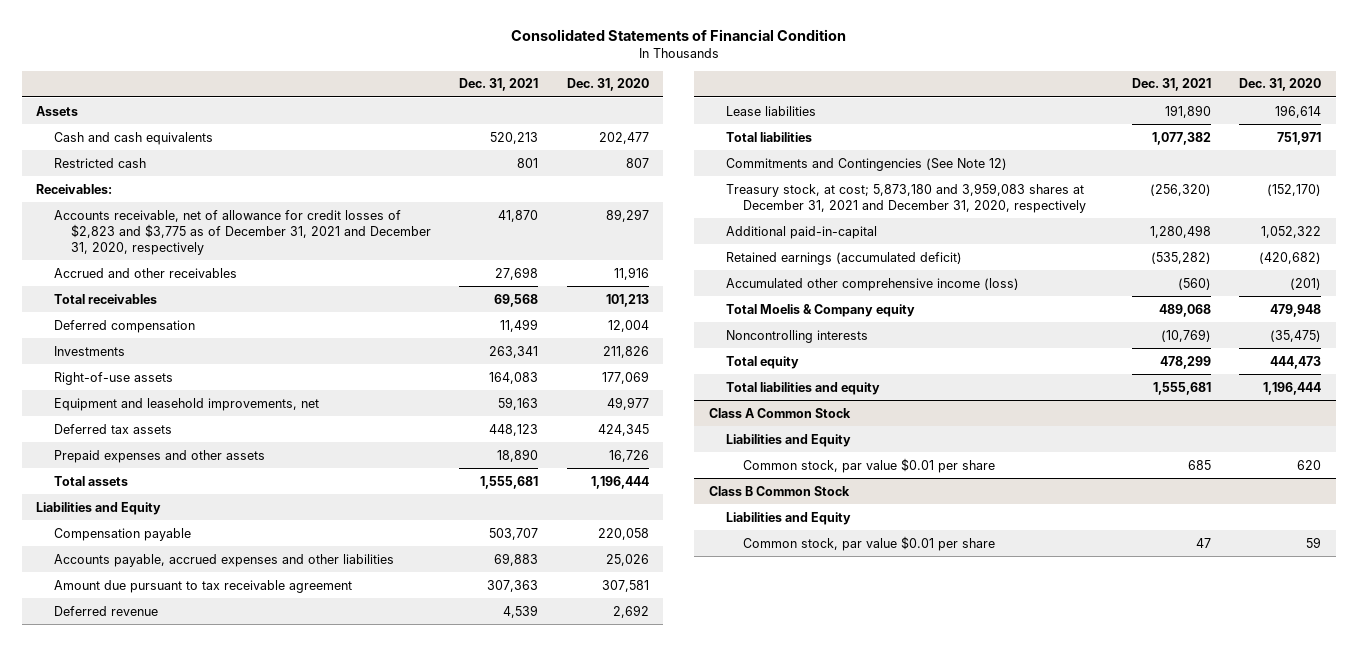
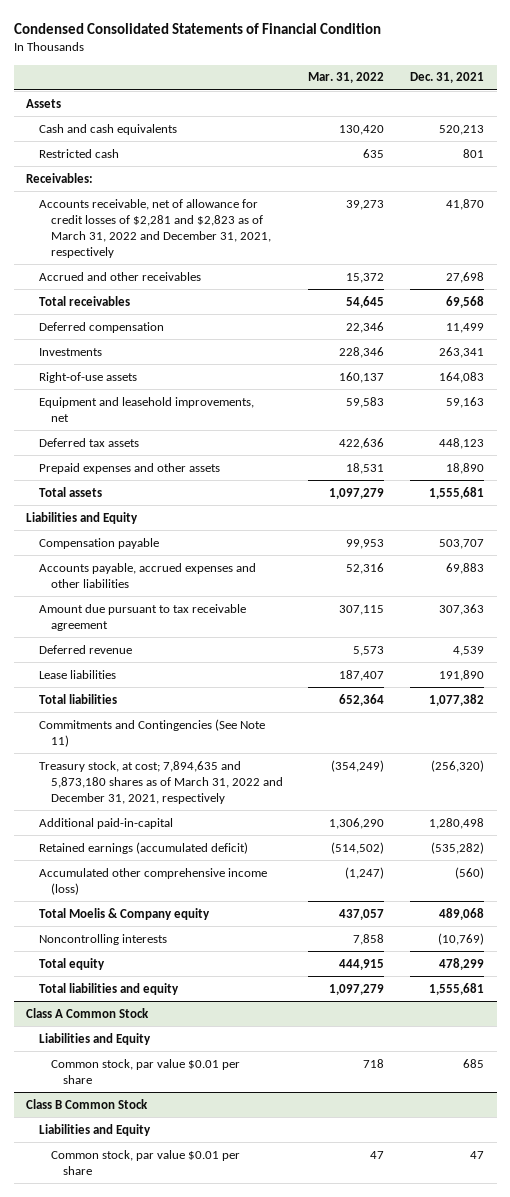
[510,29,846,42] Consolidated Statements of Financial Condition -> [13,22,381,34] Condensed Consolidated Statements of Financial Condition
[567,78,650,92] Dec. 31, 2020 -> none
none -> [308,72,385,84] Mar. 31, 2022
[53,209,431,255] Accounts receivable, net of allowance for credit losses of $2,823 and $3,775 as of December 31, 2021 and December 31, 2020, respectively -> [38,198,271,258] Accounts receivable, net of allowance for credit losses of $2,281 and $2,823 as of March 31, 2022 and December 31, 2021, respectively
[725,157,1007,171] Commitments and Contingencies (See Note 12) -> [38,718,265,747] Commitments and Contingencies (See Note 11)
[725,182,1087,213] Treasury stock, at cost; 5,873,180 and 3,959,083 shares at December 31, 2021 and December 31, 2020, respectively -> [38,760,283,804] Treasury stock, at cost; 7,894,635 and 5,873,180 shares as of March 31, 2022 and December 31, 2021, respectively

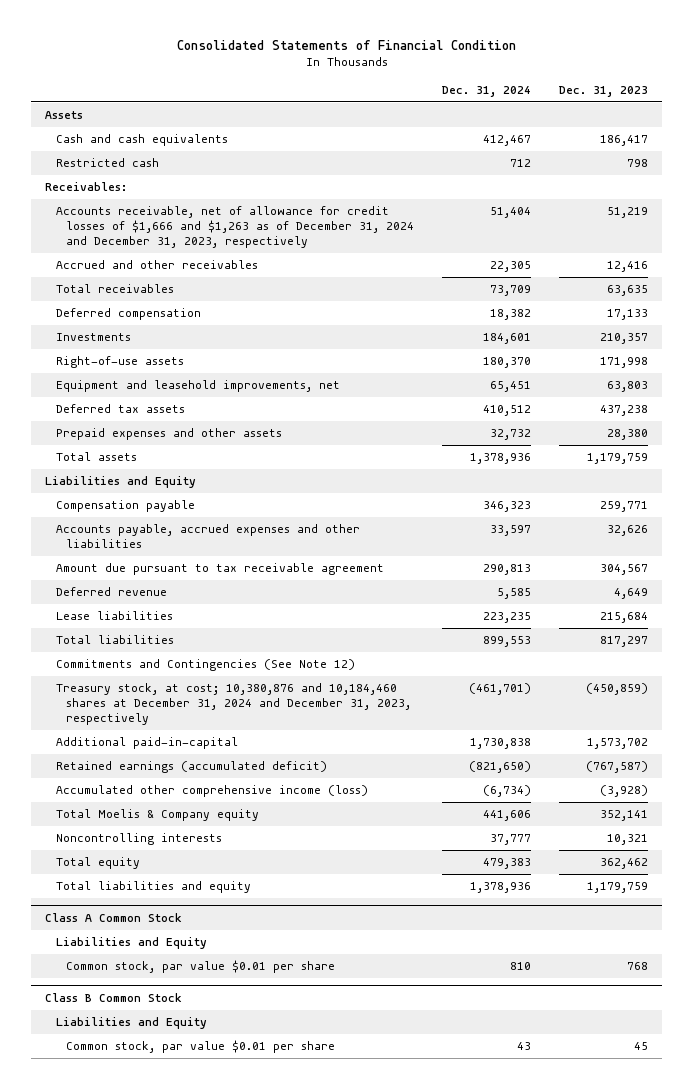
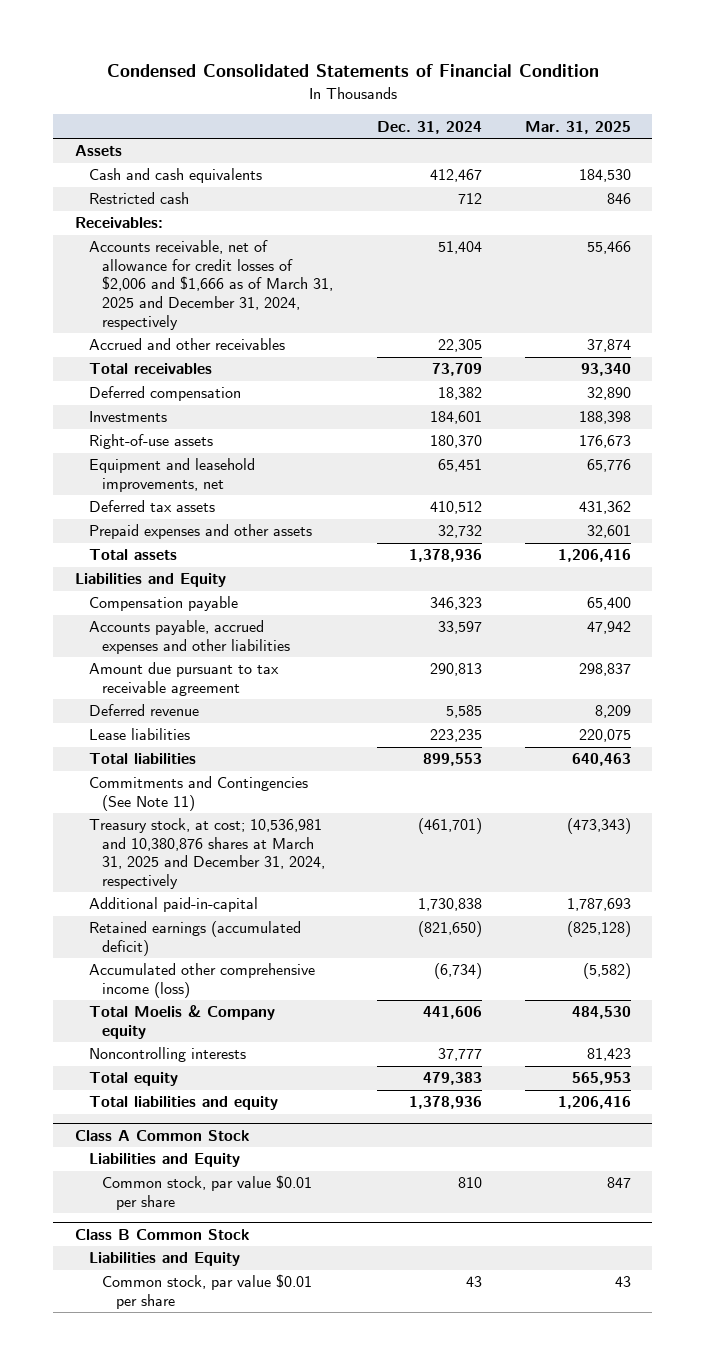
[176,39,516,50] Consolidated Statements of Financial Condition -> [106,64,599,78] Condensed Consolidated Statements of Financial Condition
[559,85,649,97] Dec. 31, 2023 -> none
none -> [524,120,631,134] Mar. 31, 2025
[55,206,415,249] Accounts receivable, net of allowance for credit losses of $1,666 and $1,263 as of December 31, 2024 and December 31, 2023, respectively -> [88,240,334,330] Accounts receivable, net of allowance for credit losses of $2,006 and $1,666 as of March 31, 2025 and December 31, 2024, respectively
[55,659,355,672] Commitments and Contingencies (See Note 12) -> [88,776,308,811] Commitments and Contingencies (See Note 11)
[55,683,412,726] Treasury stock, at cost; 10,380,876 and 10,184,460 shares at December 31, 2024 and December 31, 2023, respectively -> [88,818,326,889] Treasury stock, at cost; 10,536,981 and 10,380,876 shares at March 31, 2025 and December 31, 2024, respectively

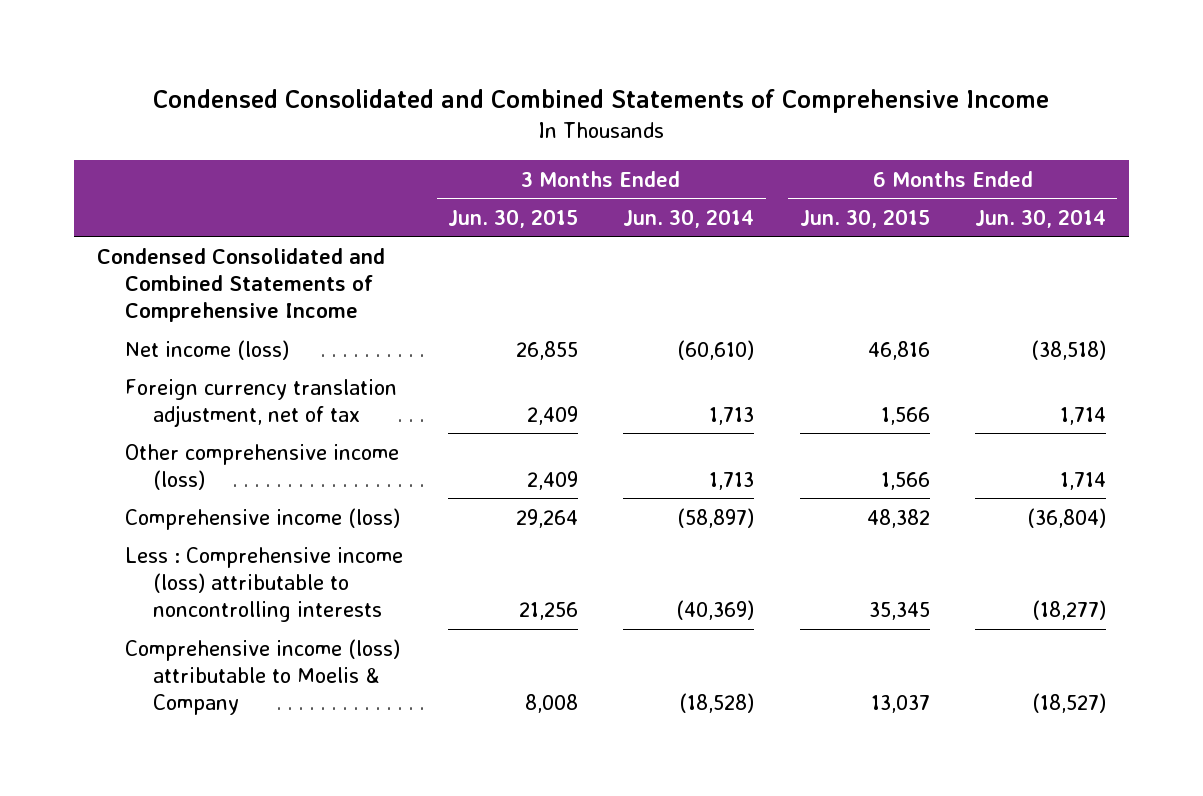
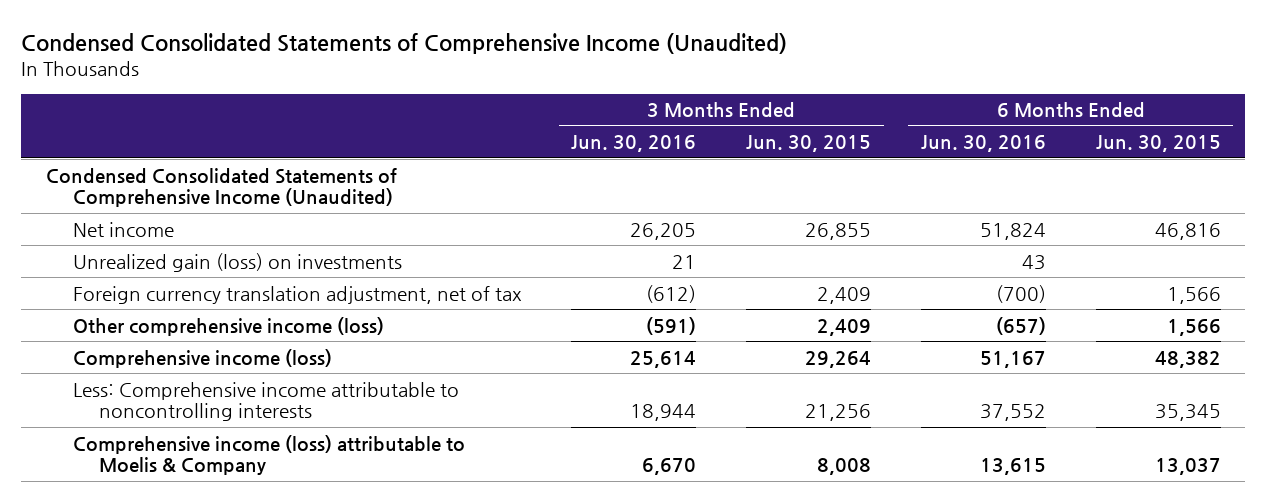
[153,89,1050,114] Condensed Consolidated and Combined Statements of Comprehensive Income -> [21,33,788,55] Condensed Consolidated Statements of Comprehensive Income (Unaudited)
[623,208,755,228] Jun. 30, 2014 -> none
[974,208,1106,228] Jun. 30, 2014 -> none
none -> [571,135,697,153] Jun. 30, 2016
none -> [920,135,1046,153] Jun. 30, 2016
[97,247,386,322] Condensed Consolidated and Combined Statements of Comprehensive Income -> [46,167,398,207] Condensed Consolidated Statements of Comprehensive Income (Unaudited)
[124,339,289,360] Net income (loss) -> [72,221,174,237] Net income
none -> [72,252,402,272] Unrealized gain (loss) on investments
[124,546,403,622] Less : Comprehensive income (loss) attributable to noncontrolling interests -> [72,381,459,421] Less: Comprehensive income attributable to noncontrolling interests

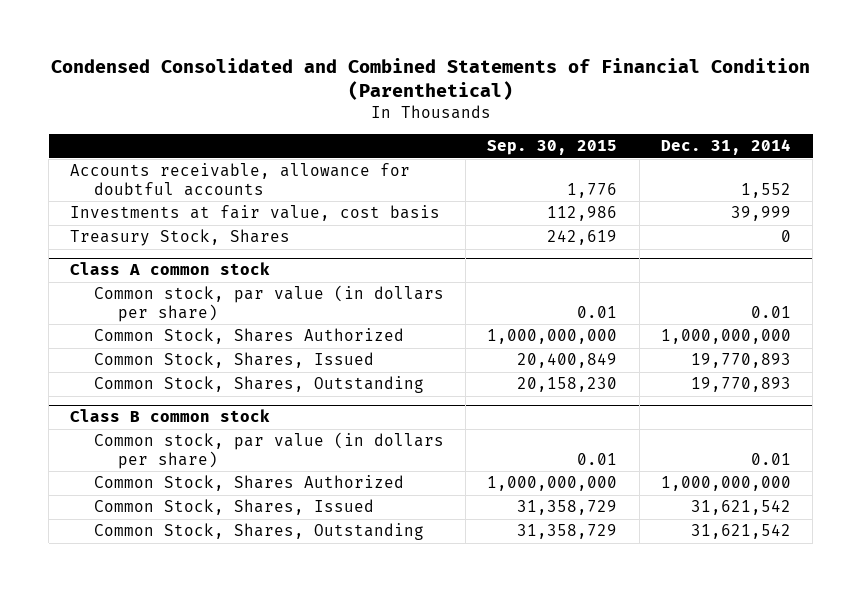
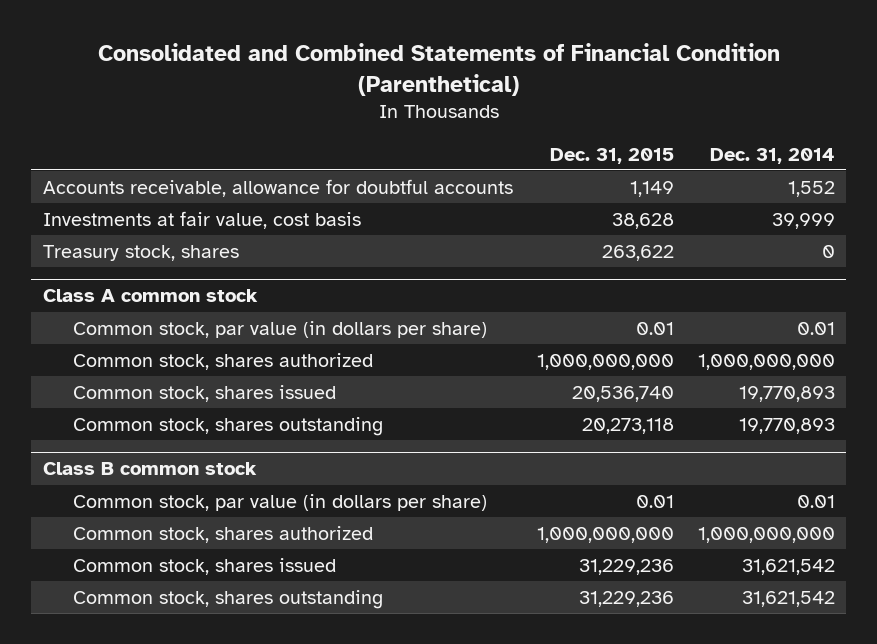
[50,57,810,101] Condensed Consolidated and Combined Statements of Financial Condition (Parenthetical) -> [97,43,780,96] Consolidated and Combined Statements of Financial Condition (Parenthetical)
[487,140,618,156] Sep. 30, 2015 -> none
none -> [549,147,674,164] Dec. 31, 2015
[70,229,291,247] Treasury Stock, Shares -> [42,244,239,261] Treasury stock, shares
[93,328,404,345] Common Stock, Shares Authorized -> [73,352,374,370] Common stock, shares authorized
[93,352,374,369] Common Stock, Shares, Issued -> [73,384,337,402] Common stock, shares issued
[93,376,424,394] Common Stock, Shares, Outstanding -> [73,416,384,436] Common stock, shares outstanding
[93,475,404,492] Common Stock, Shares Authorized -> [73,525,374,543] Common stock, shares authorized
[93,499,374,516] Common Stock, Shares, Issued -> [73,557,337,575] Common stock, shares issued
[93,523,424,541] Common Stock, Shares, Outstanding -> [73,589,384,609] Common stock, shares outstanding

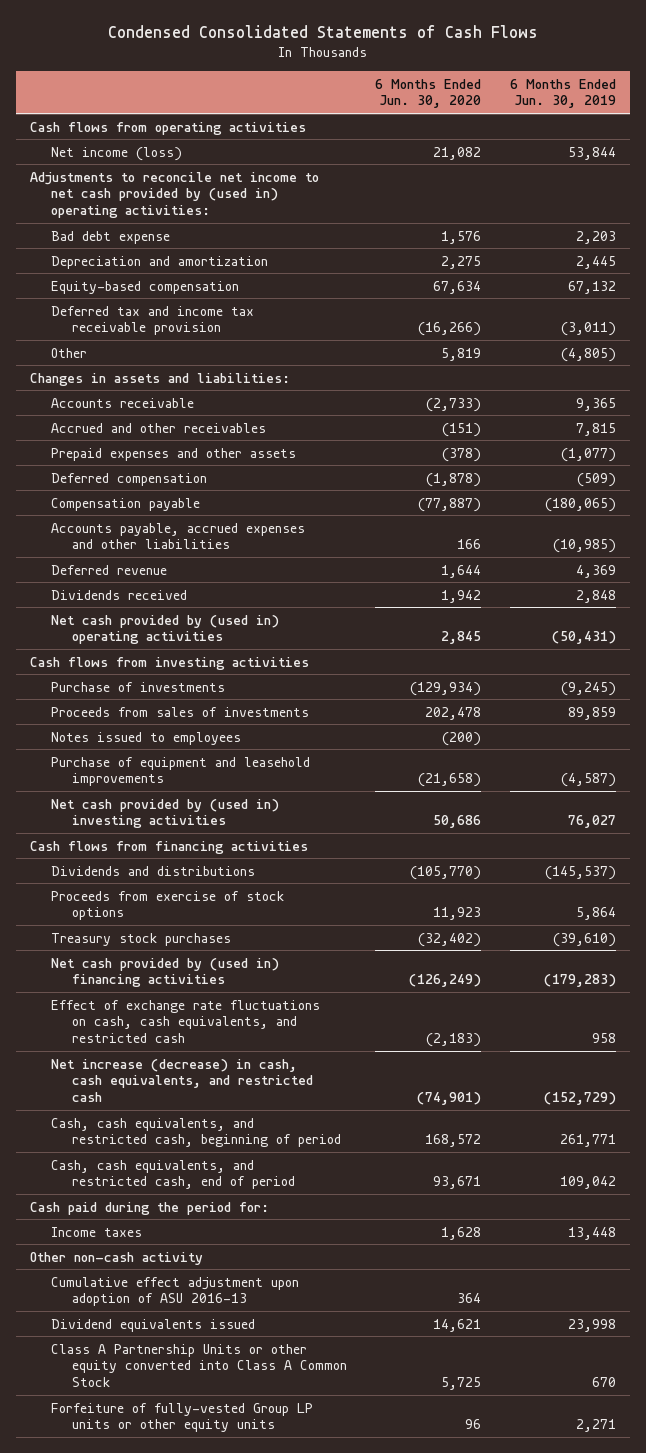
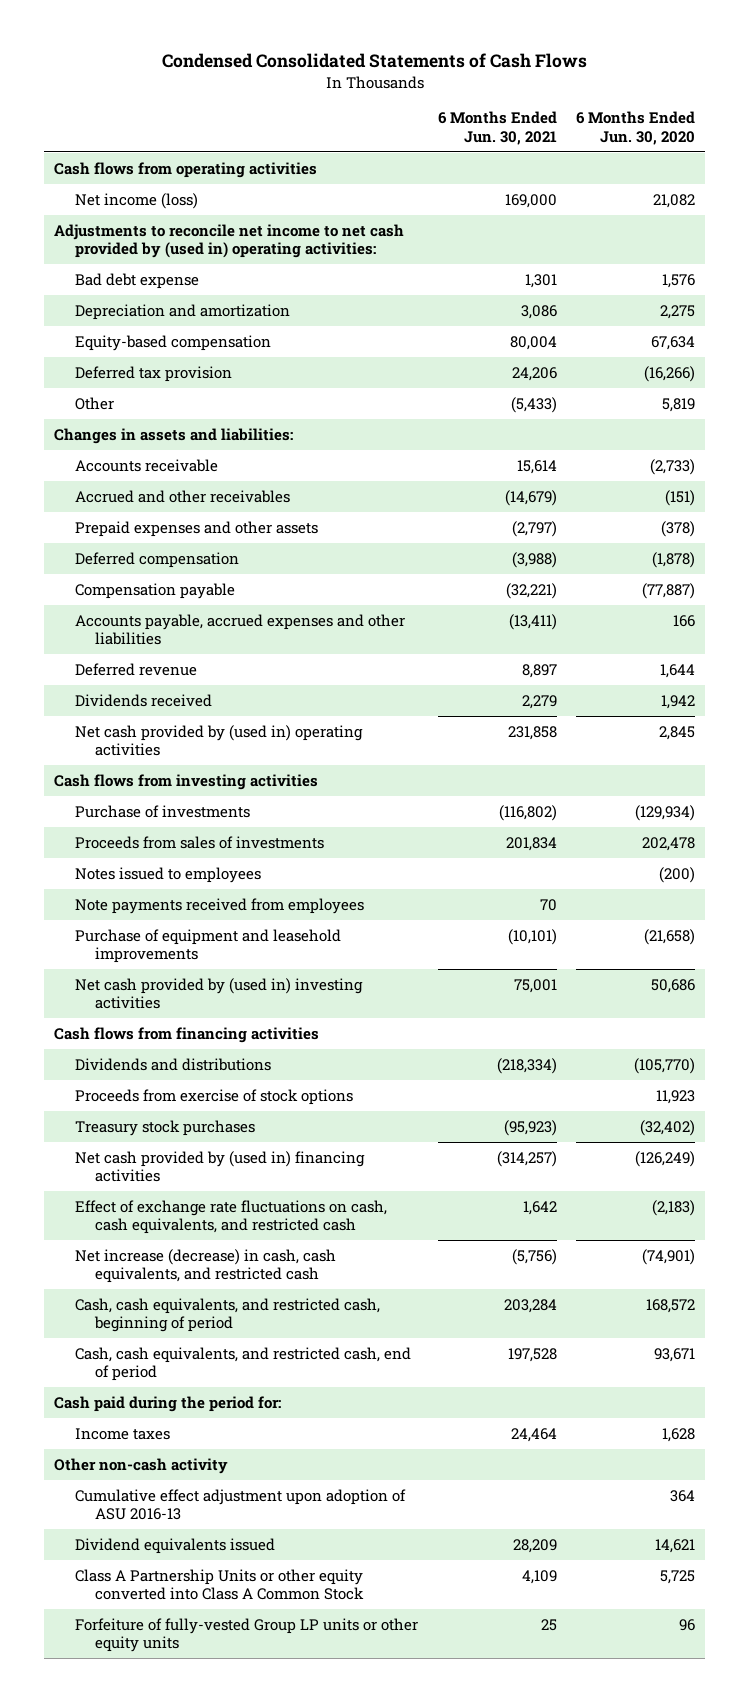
[509,78,616,109] 6 Months Ended Jun. 30, 2019 -> none
none -> [437,111,557,145] 6 Months Ended Jun. 30, 2021
[50,305,254,336] Deferred tax and income tax receivable provision -> [74,365,232,382] Deferred tax provision
none -> [74,897,364,914] Note payments received from employees

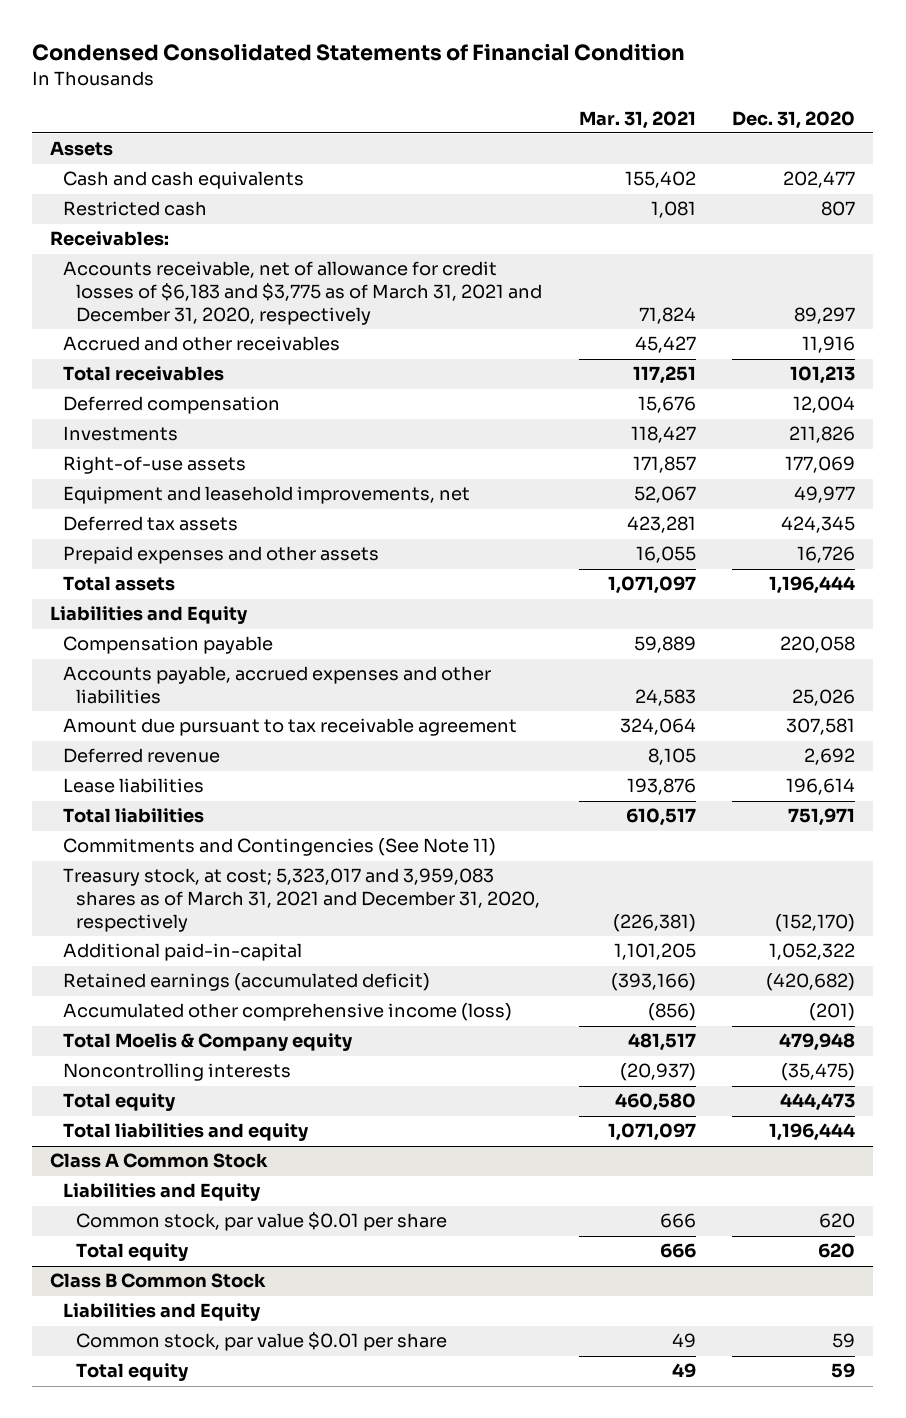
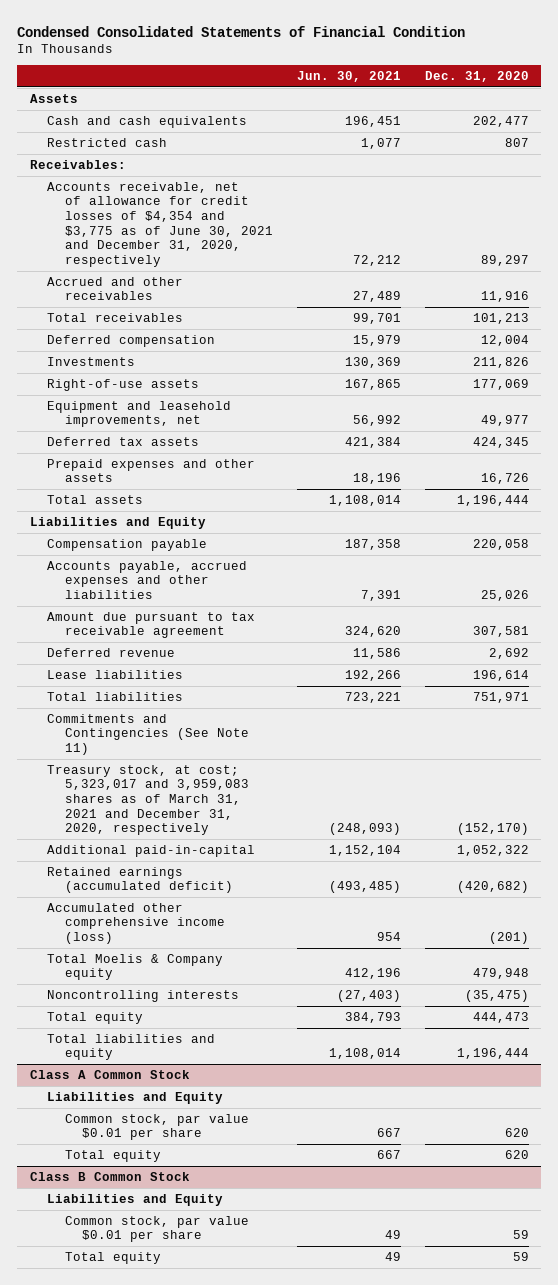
[578,110,696,129] Mar. 31, 2021 -> none
none -> [296,71,401,83] Jun. 30, 2021
[63,261,543,326] Accounts receivable, net of allowance for credit losses of $6,183 and $3,775 as of March 31, 2021 and December 31, 2020, respectively -> [47,181,273,267] Accounts receivable, net of allowance for credit losses of $4,354 and $3,775 as of June 30, 2021 and December 31, 2020, respectively

